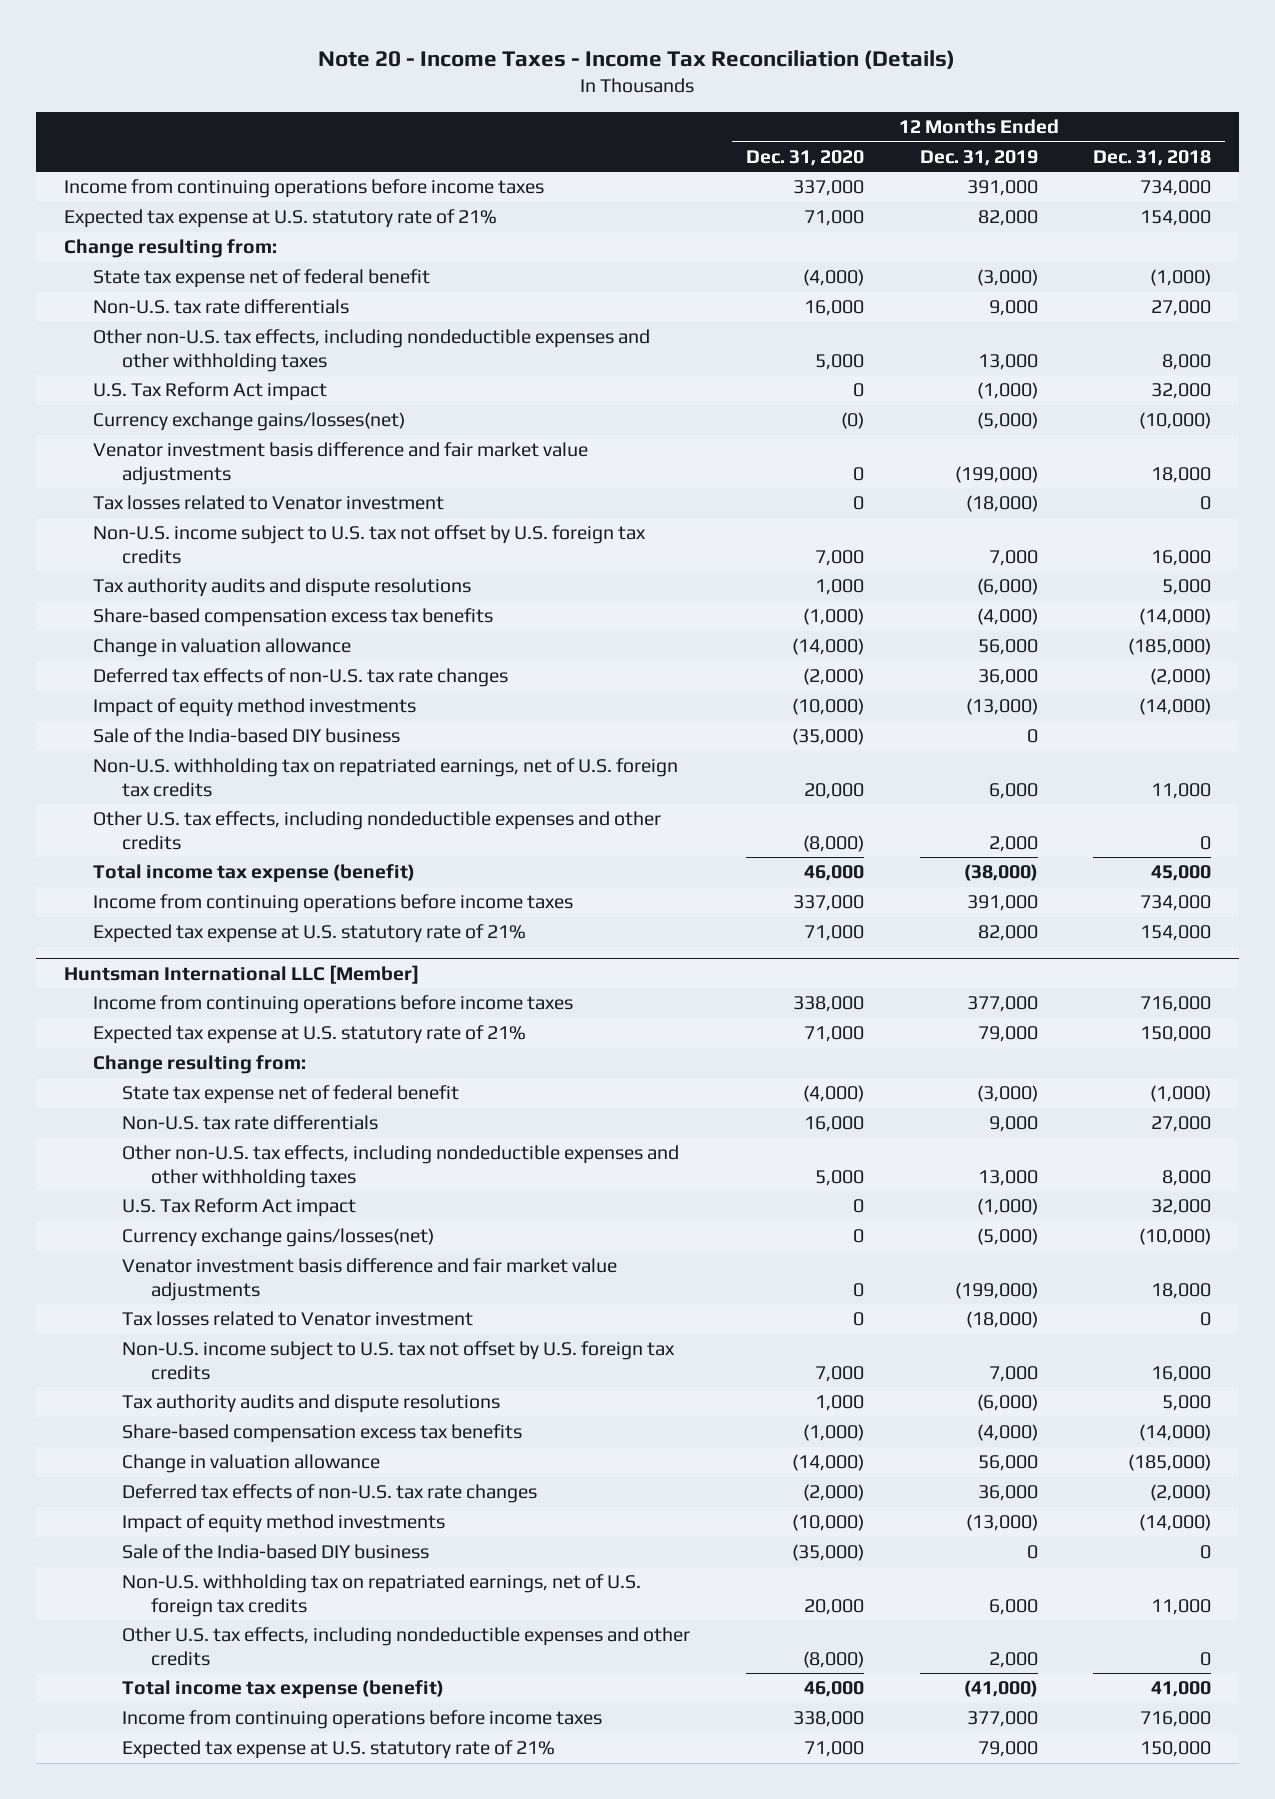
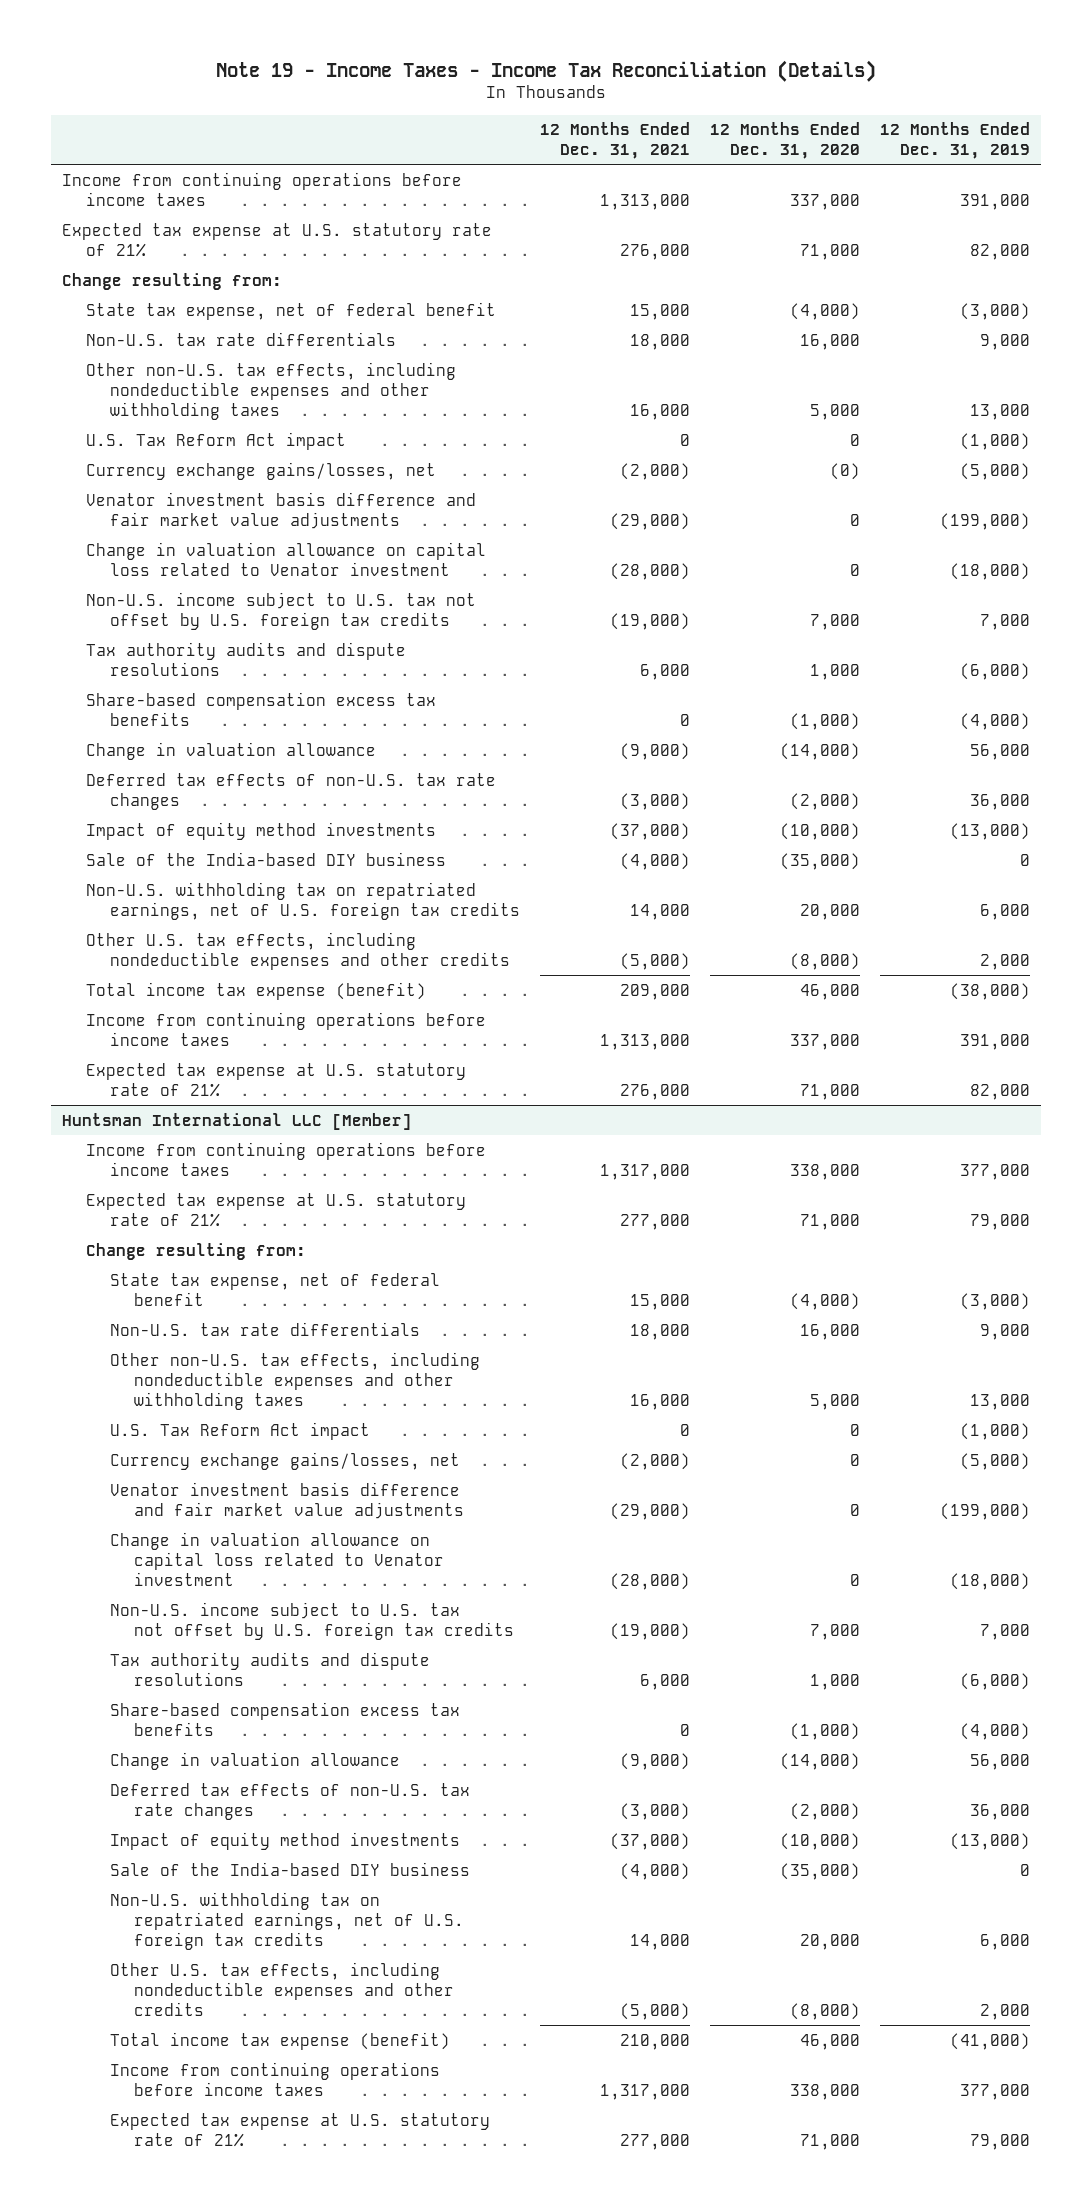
[318,49,956,69] Note 20 - Income Taxes - Income Tax Reconciliation (Details) -> [215,59,876,82] Note 19 - Income Taxes - Income Tax Reconciliation (Details)
[1093,149,1212,166] Dec. 31, 2018 -> none
none -> [539,122,690,160] 12 Months Ended Dec. 31, 2021
[92,269,430,289] State tax expense net of federal benefit -> [85,301,496,320] State tax expense, net of federal benefit
[92,412,405,432] Currency exchange gains/losses(net) -> [85,461,436,480] Currency exchange gains/losses, net
[92,495,444,511] Tax losses related to Venator investment -> none
none -> [85,541,486,576] Change in valuation allowance on capital loss related to Venator investment
[121,1085,459,1105] State tax expense net of federal benefit -> [109,1272,440,1306] State tax expense, net of federal benefit
[121,1228,434,1248] Currency exchange gains/losses(net) -> [109,1451,460,1470] Currency exchange gains/losses, net
[121,1311,473,1327] Tax losses related to Venator investment -> none
none -> [109,1531,444,1586] Change in valuation allowance on capital loss related to Venator investment

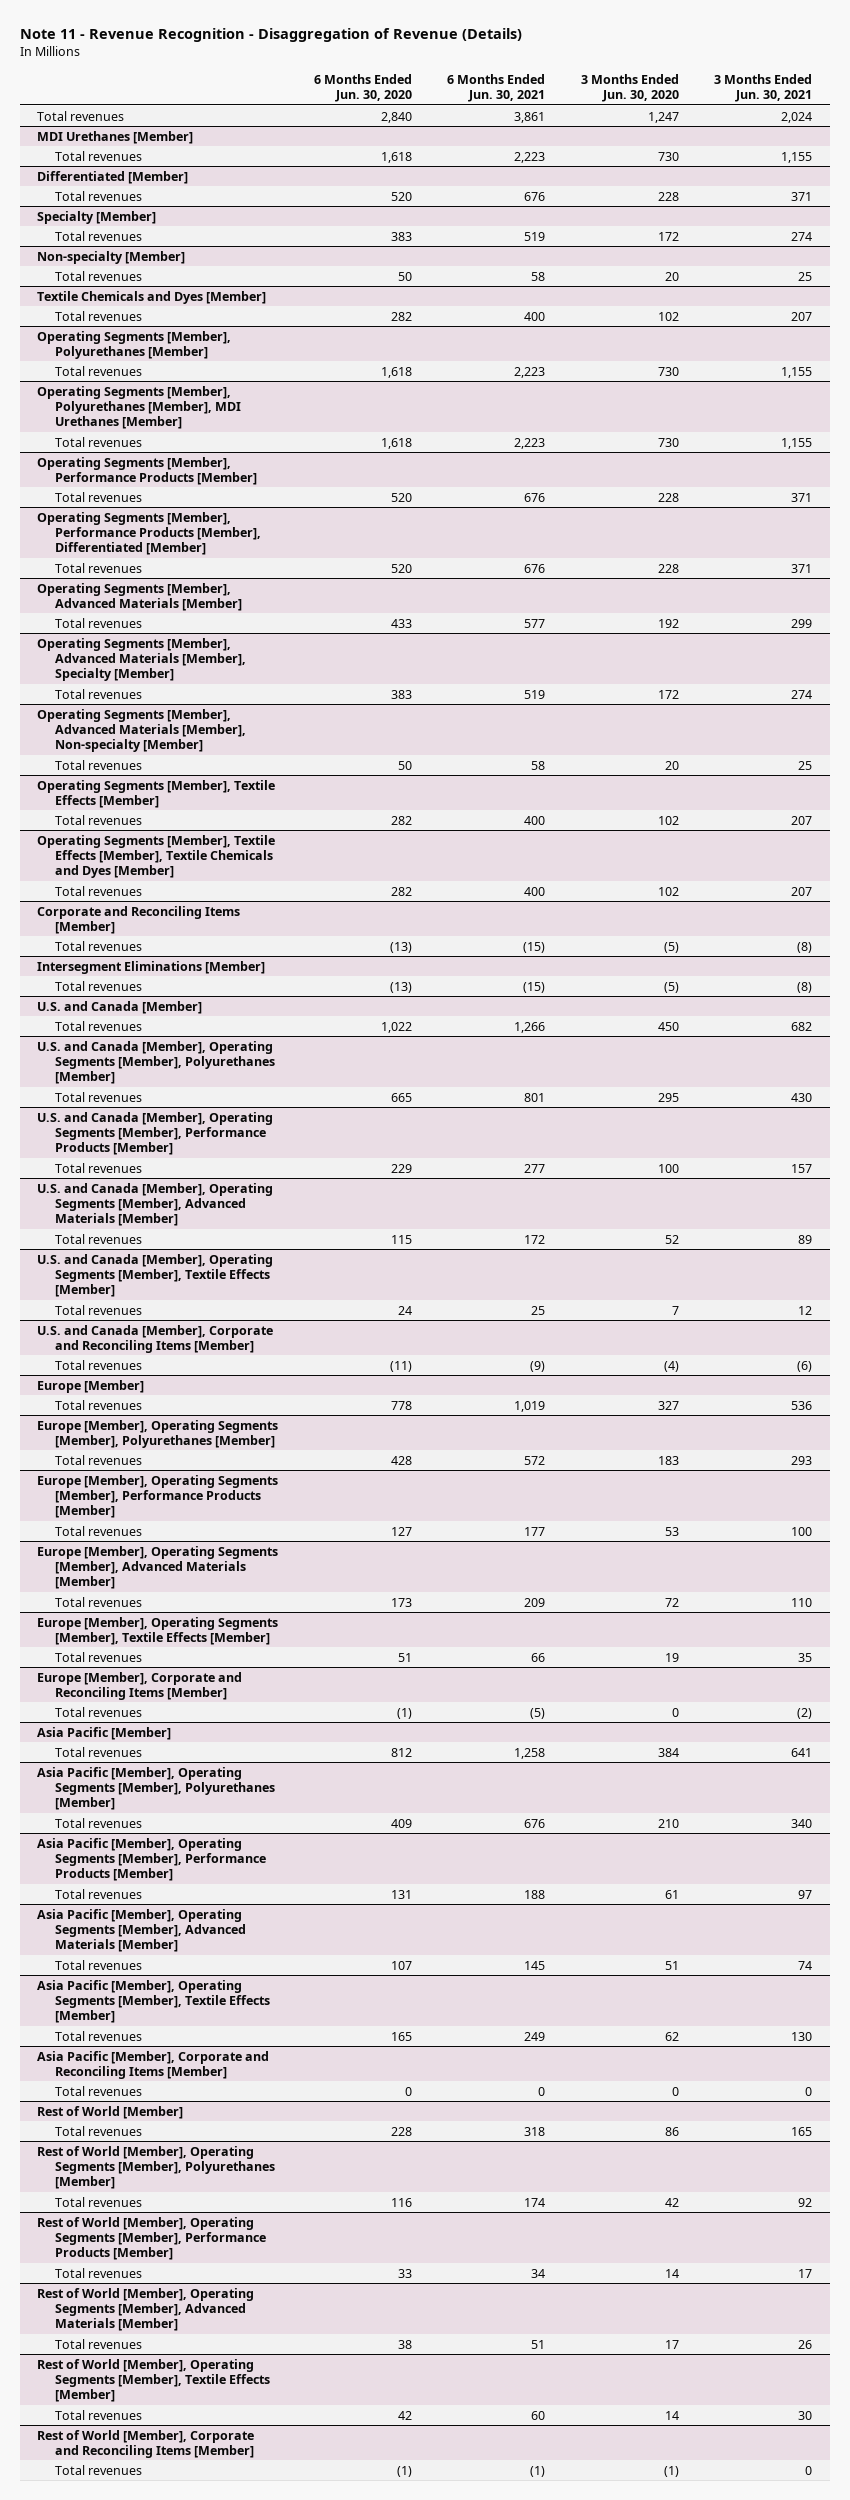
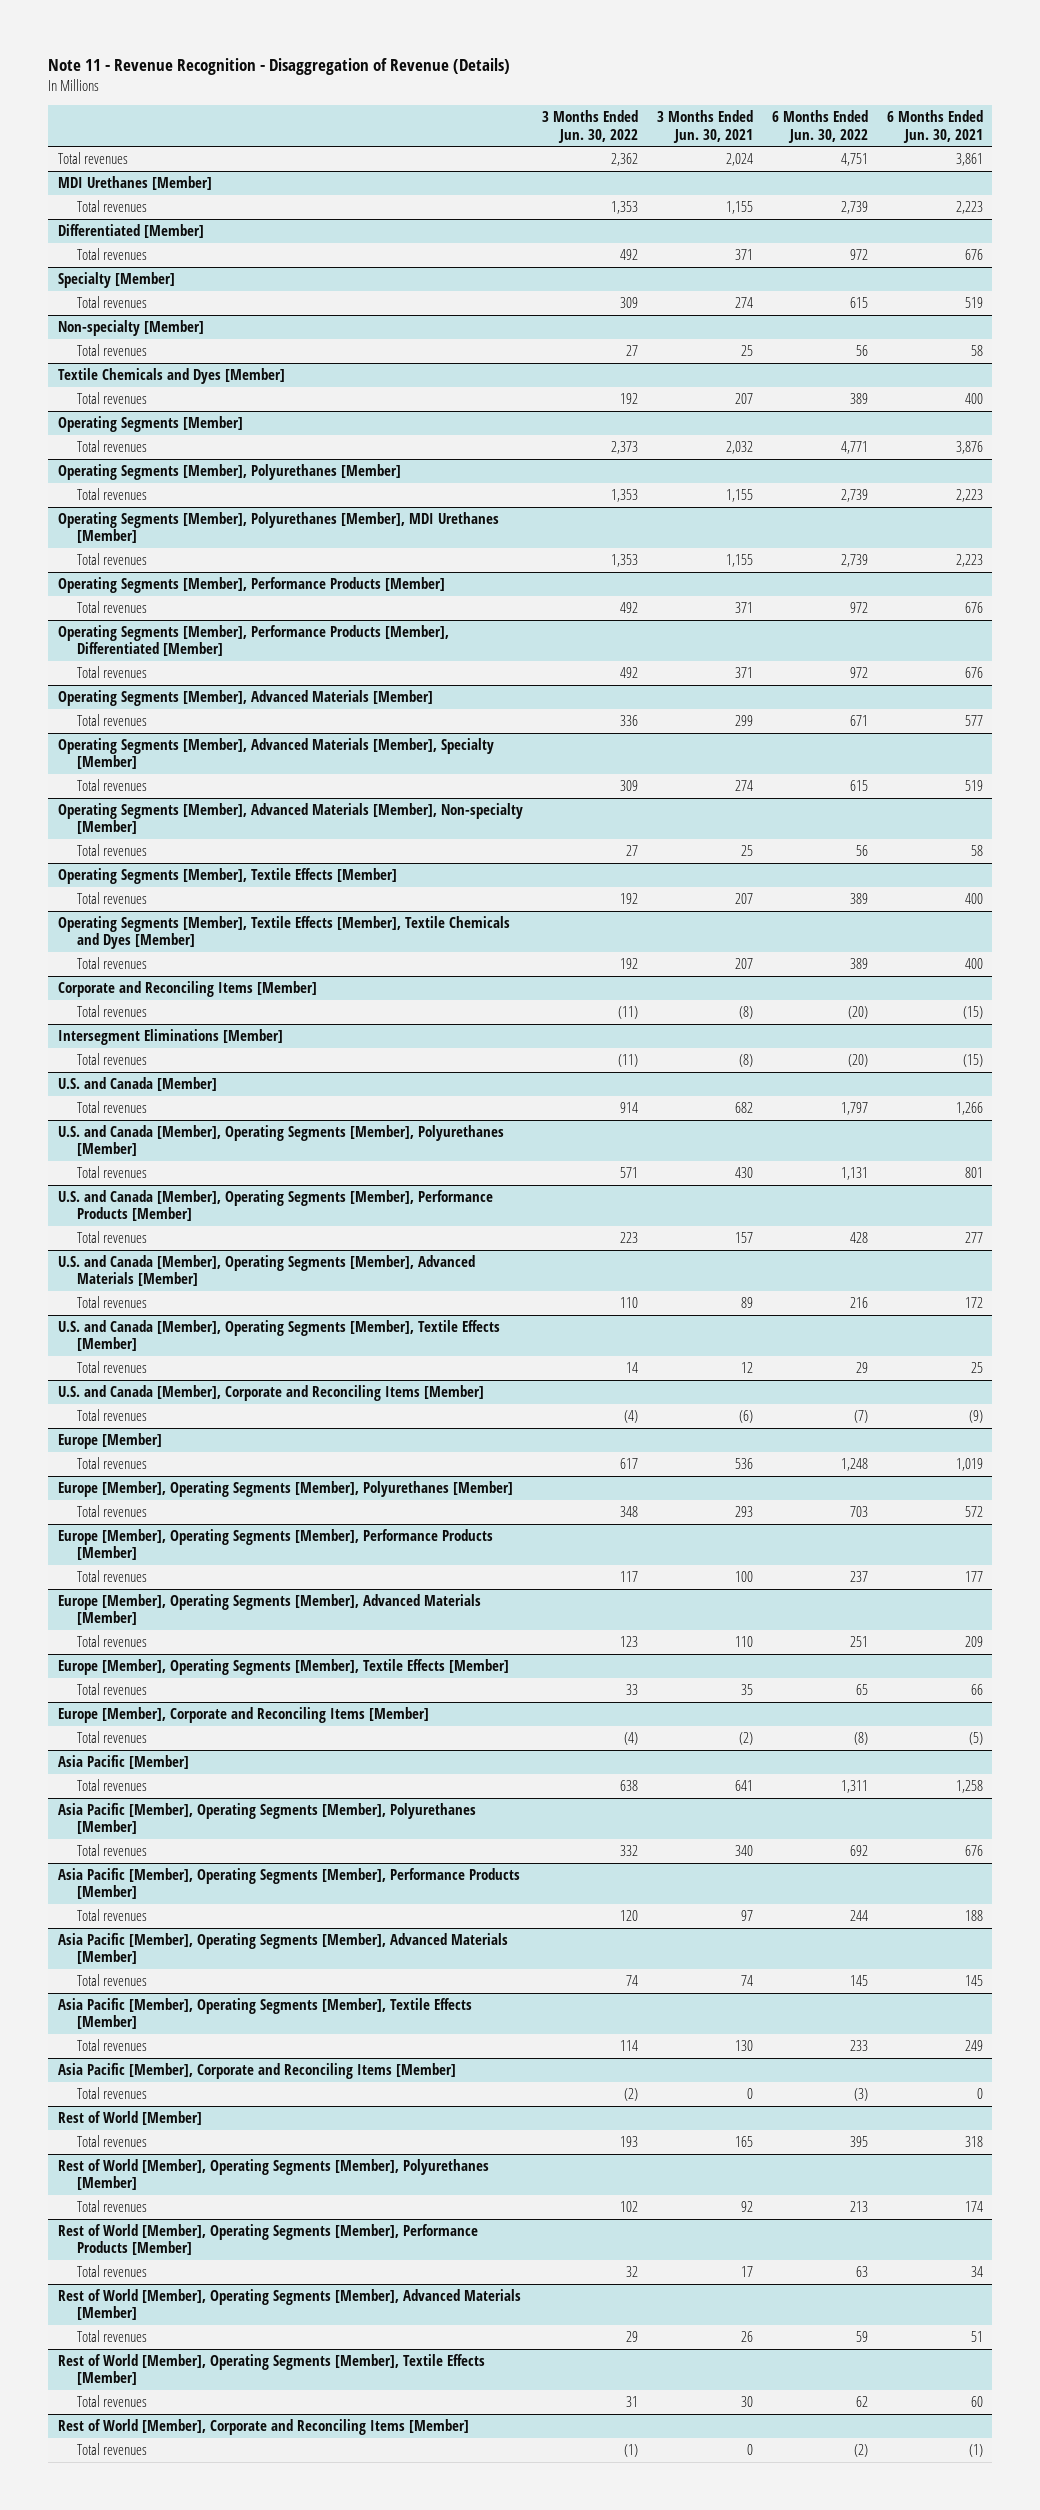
[313,73,412,102] 6 Months Ended Jun. 30, 2020 -> none
[580,73,679,102] 3 Months Ended Jun. 30, 2020 -> none
none -> [541,110,638,143] 3 Months Ended Jun. 30, 2022
none -> [771,110,868,143] 6 Months Ended Jun. 30, 2022
none -> [57,416,243,433] Operating Segments [Member]
none -> [76,440,147,453] Total revenues

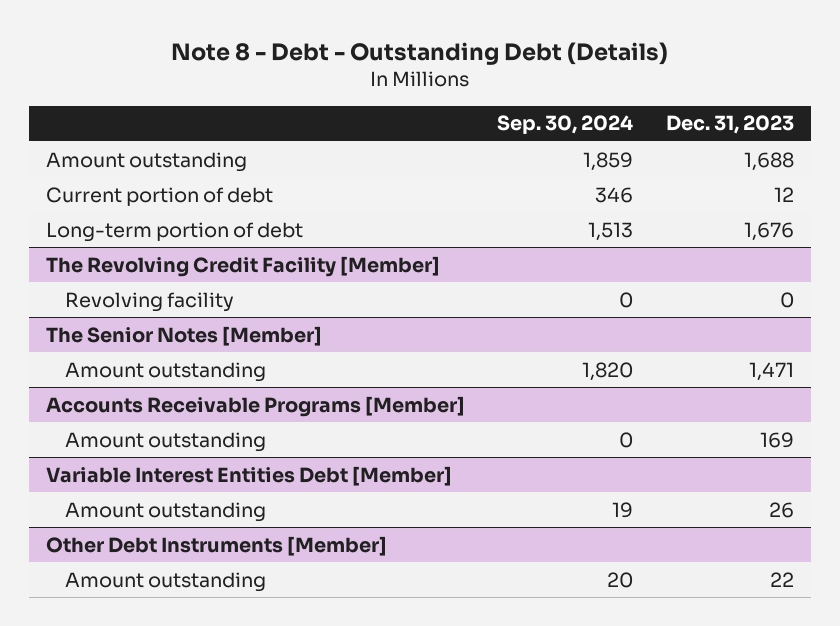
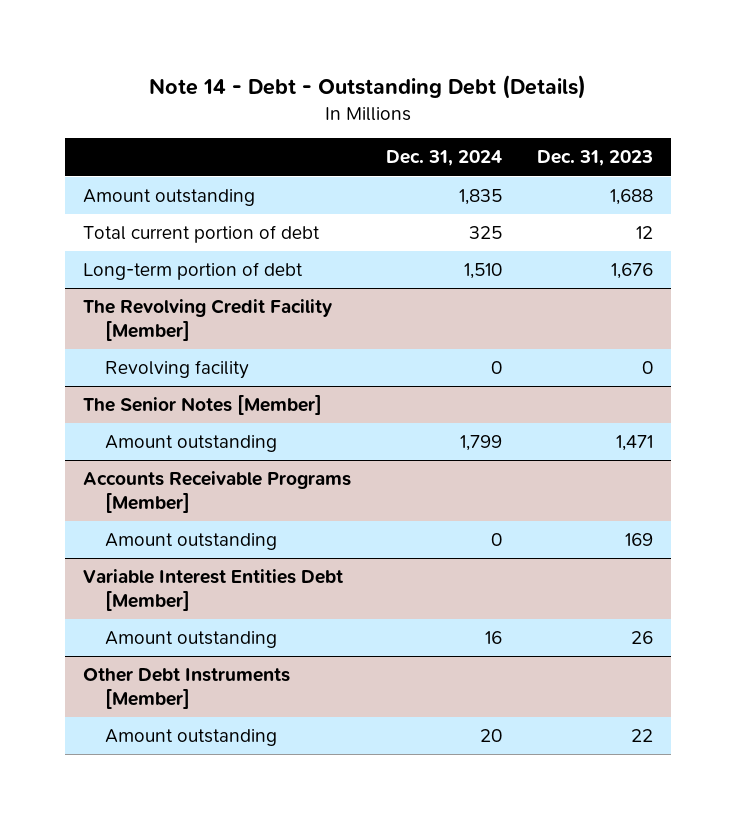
[170,41,668,65] Note 8 - Debt - Outstanding Debt (Details) -> [149,75,587,100] Note 14 - Debt - Outstanding Debt (Details)
[497,115,634,135] Sep. 30, 2024 -> none
none -> [386,150,503,167] Dec. 31, 2024
[45,186,273,206] Current portion of debt -> [82,224,320,243] Total current portion of debt

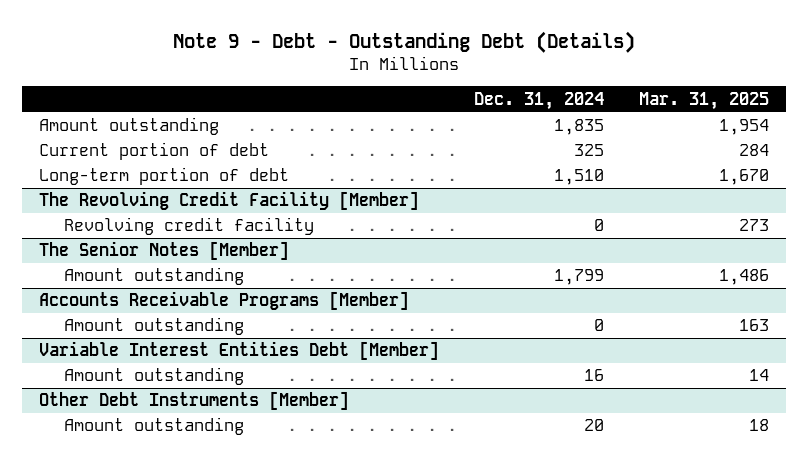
[149,75,587,100] Note 14 - Debt - Outstanding Debt (Details) -> [173,30,636,53] Note 9 - Debt - Outstanding Debt (Details)
[537,150,654,167] Dec. 31, 2023 -> none
none -> [638,91,769,110] Mar. 31, 2025
[82,224,320,243] Total current portion of debt -> [39,142,270,161] Current portion of debt
[105,359,250,379] Revolving facility -> [63,217,314,236] Revolving credit facility

